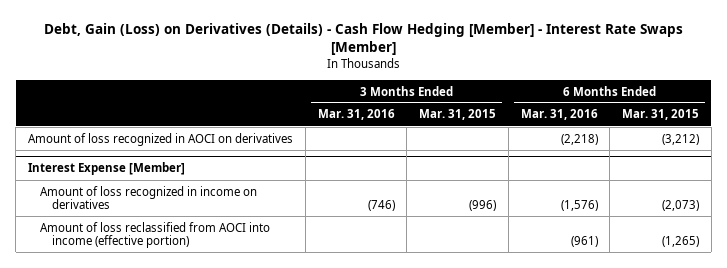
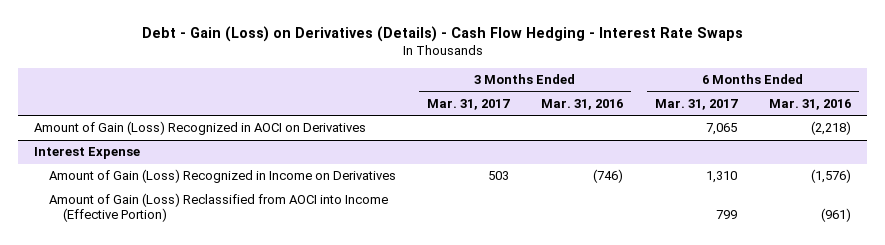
[43,23,683,56] Debt, Gain (Loss) on Derivatives (Details) - Cash Flow Hedging [Member] - Interest Rate Swaps [Member] -> [141,25,743,42] Debt - Gain (Loss) on Derivatives (Details) - Cash Flow Hedging - Interest Rate Swaps
[419,109,497,121] Mar. 31, 2015 -> none
[621,109,699,121] Mar. 31, 2015 -> none
none -> [427,99,511,111] Mar. 31, 2017
none -> [655,99,739,111] Mar. 31, 2017
[28,132,294,146] Amount of loss recognized in AOCI on derivatives -> [34,121,367,136] Amount of Gain (Loss) Recognized in AOCI on Derivatives
[28,162,186,176] Interest Expense [Member] -> [34,147,141,160] Interest Expense
[40,185,258,210] Amount of loss recognized in income on derivatives -> [48,169,396,184] Amount of Gain (Loss) Recognized in Income on Derivatives
[40,221,271,249] Amount of loss reclassified from AOCI into income (effective portion) -> [48,193,388,223] Amount of Gain (Loss) Reclassified from AOCI into Income (Effective Portion)

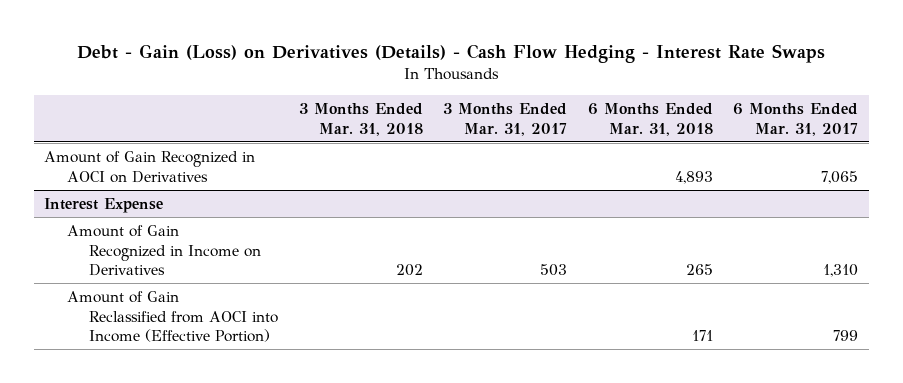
[541,99,624,111] Mar. 31, 2016 -> none
[769,99,852,111] Mar. 31, 2016 -> none
none -> [298,102,423,136] 3 Months Ended Mar. 31, 2018
none -> [587,102,713,136] 6 Months Ended Mar. 31, 2018
[34,121,367,136] Amount of Gain (Loss) Recognized in AOCI on Derivatives -> [44,150,256,183] Amount of Gain Recognized in AOCI on Derivatives
[48,169,396,184] Amount of Gain (Loss) Recognized in Income on Derivatives -> [66,224,262,277] Amount of Gain Recognized in Income on Derivatives
[48,193,388,223] Amount of Gain (Loss) Reclassified from AOCI into Income (Effective Portion) -> [66,290,279,343] Amount of Gain Reclassified from AOCI into Income (Effective Portion)

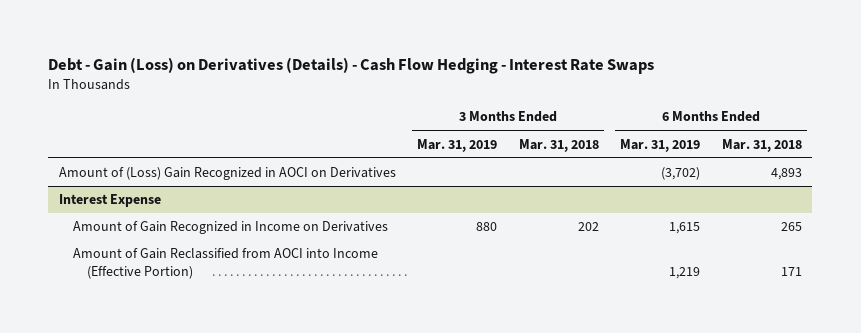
[443,102,568,136] 3 Months Ended Mar. 31, 2017 -> none
[733,102,859,136] 6 Months Ended Mar. 31, 2017 -> none
none -> [417,138,498,152] Mar. 31, 2019
none -> [620,138,701,152] Mar. 31, 2019
[44,150,256,183] Amount of Gain Recognized in AOCI on Derivatives -> [58,167,396,181] Amount of (Loss) Gain Recognized in AOCI on Derivatives

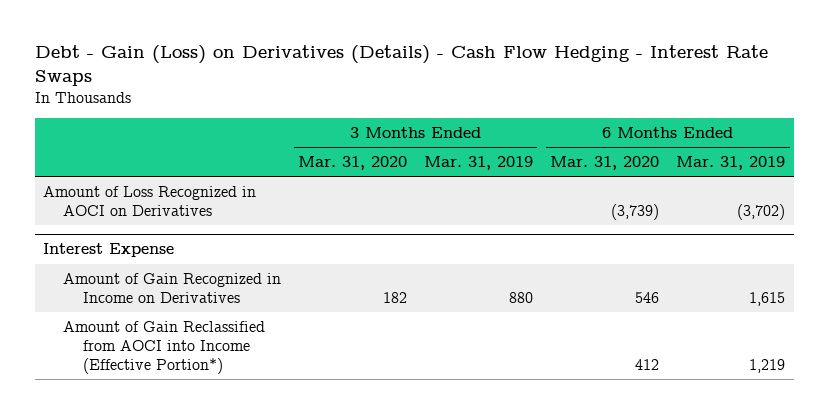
[518,138,599,152] Mar. 31, 2018 -> none
[721,138,802,152] Mar. 31, 2018 -> none
none -> [298,155,408,170] Mar. 31, 2020
none -> [550,155,660,170] Mar. 31, 2020
[58,167,396,181] Amount of (Loss) Gain Recognized in AOCI on Derivatives -> [43,185,257,216] Amount of Loss Recognized in AOCI on Derivatives
[73,248,379,279] Amount of Gain Reclassified from AOCI into Income (Effective Portion) -> [62,320,265,374] Amount of Gain Reclassified from AOCI into Income (Effective Portion*)

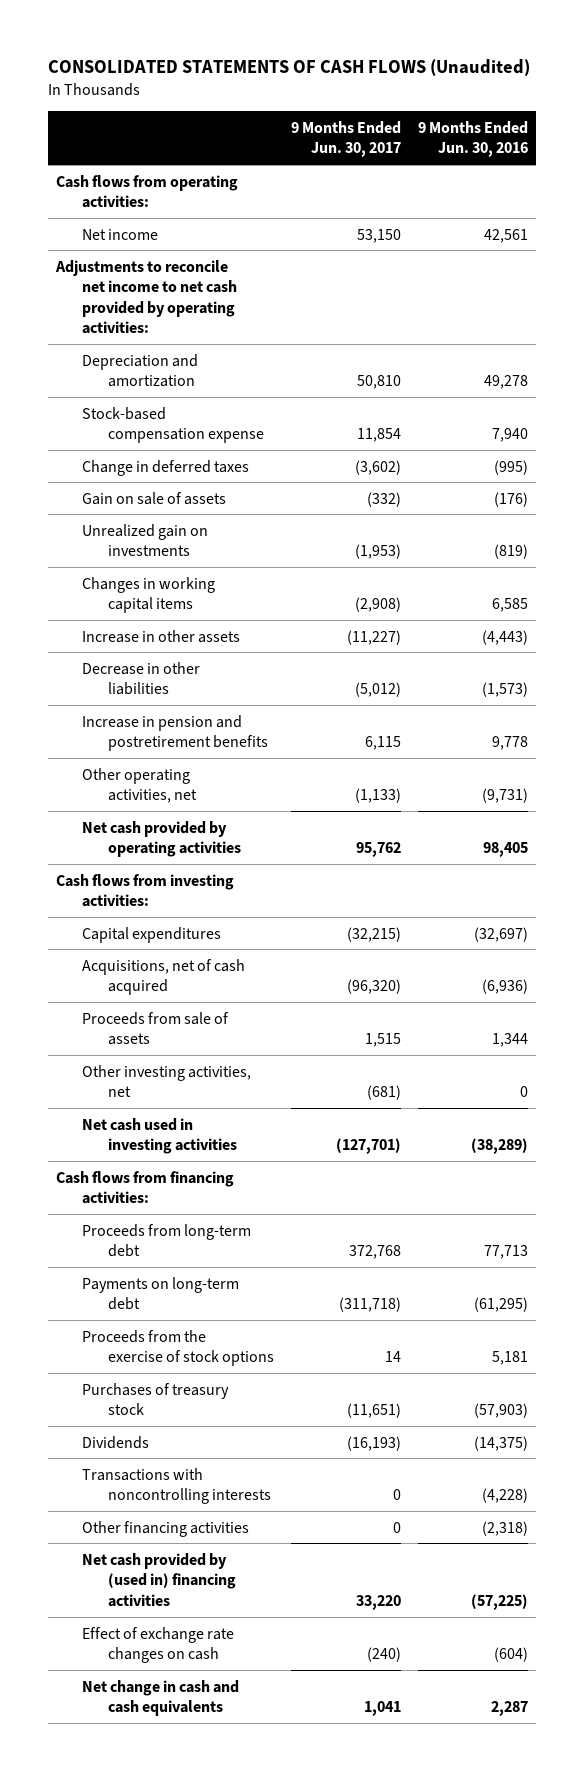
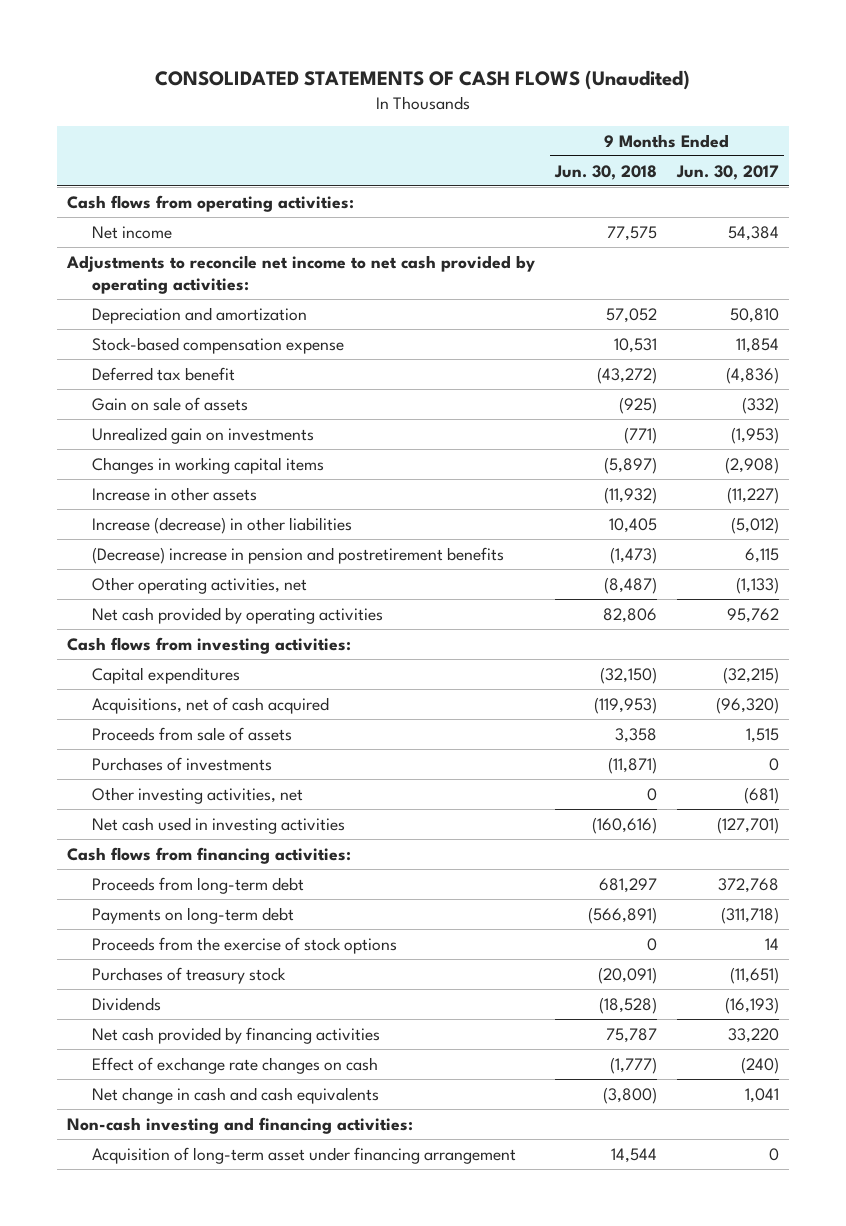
[417,120,528,158] 9 Months Ended Jun. 30, 2016 -> none
none -> [553,164,657,180] Jun. 30, 2018
[356,228,401,243] 53,150 -> [727,225,779,241] 54,384
[82,459,250,476] Change in deferred taxes -> [92,366,236,381] Deferred tax benefit
[354,459,401,475] (3,602) -> [725,366,779,384] (4,836)
[82,661,201,696] Decrease in other liabilities -> [92,516,353,534] Increase (decrease) in other liabilities
[82,714,268,752] Increase in pension and postretirement benefits -> [92,546,505,564] (Decrease) increase in pension and postretirement benefits
none -> [92,756,273,771] Purchases of investments
[82,1467,271,1505] Transactions with noncontrolling interests -> none
[82,1520,250,1537] Other financing activities -> none
[82,1552,236,1607] Net cash provided by (used in) financing activities -> [92,1026,381,1044] Net cash provided by financing activities
none -> [67,1116,414,1134] Non-cash investing and financing activities:
none -> [92,1146,517,1164] Acquisition of long-term asset under financing arrangement

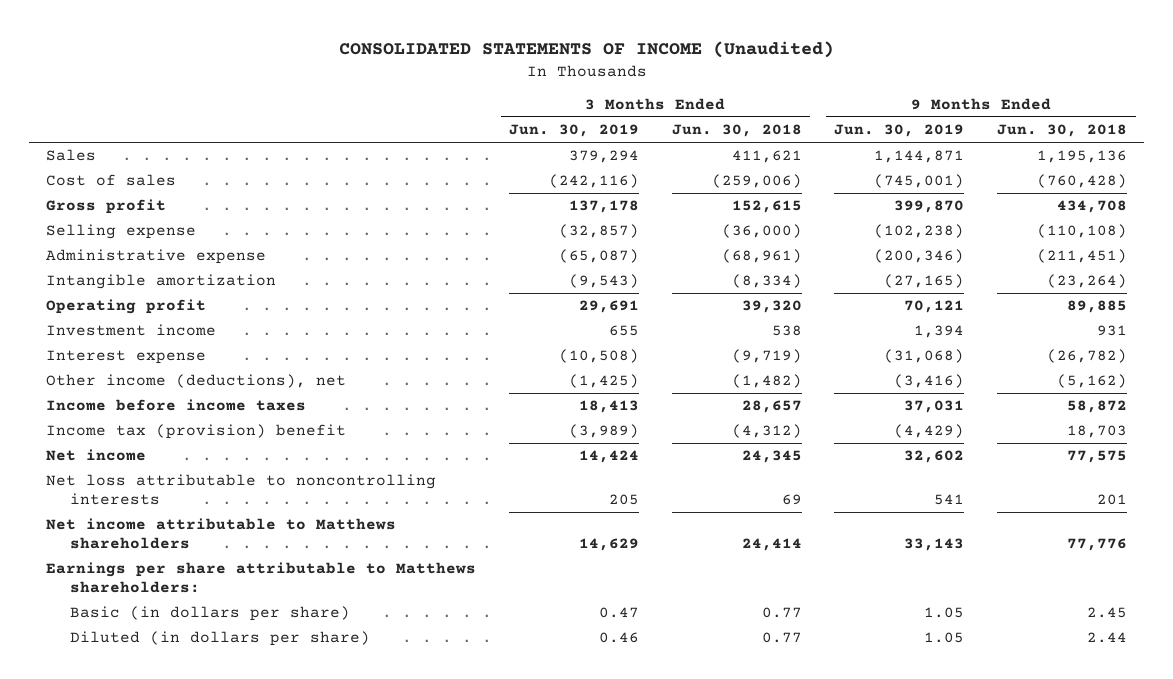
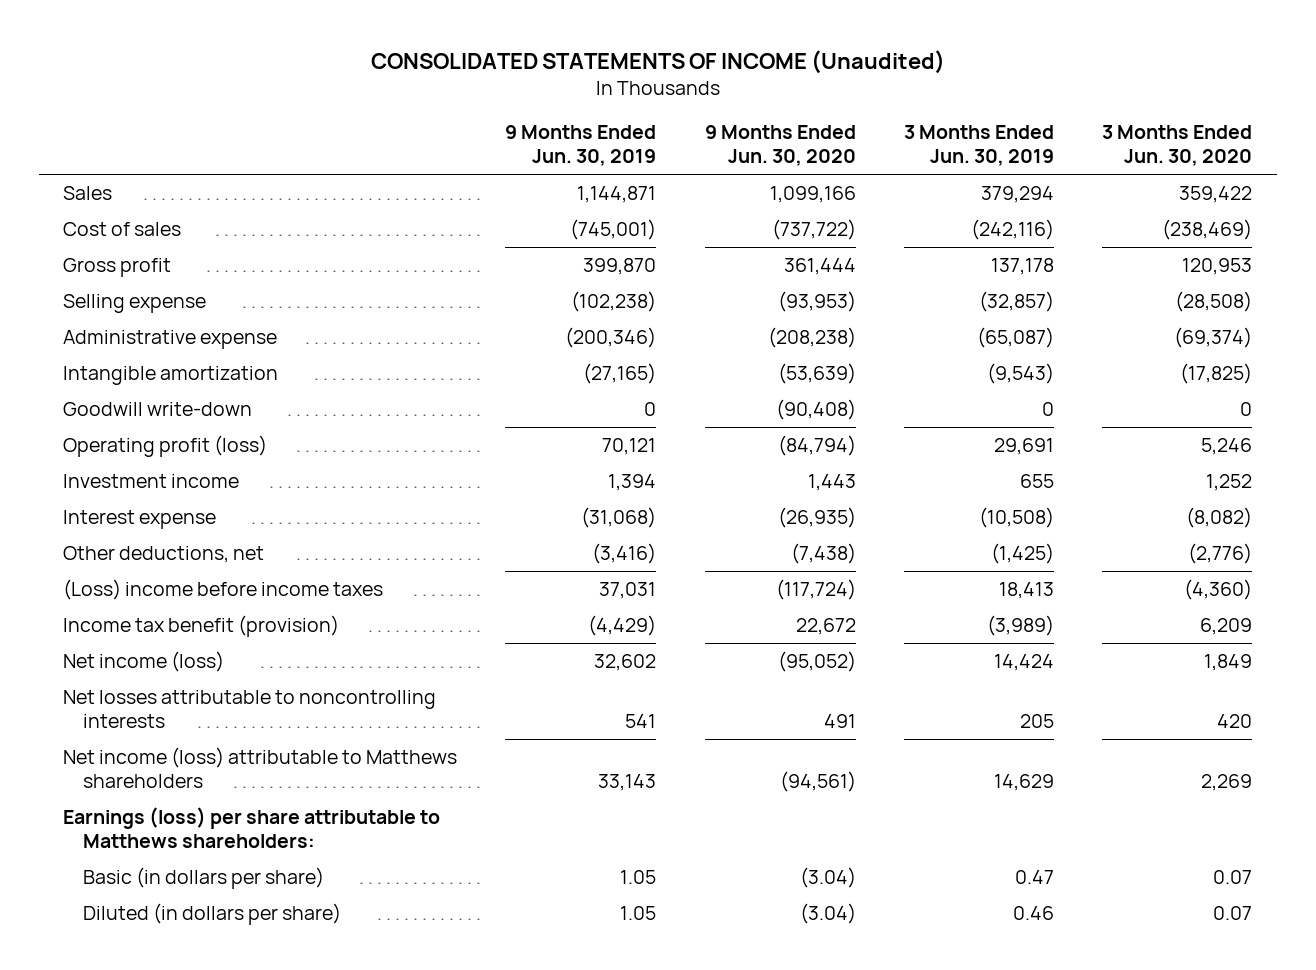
[671,123,802,137] Jun. 30, 2018 -> none
[997,123,1128,137] Jun. 30, 2018 -> none
none -> [704,125,856,167] 9 Months Ended Jun. 30, 2020
none -> [1102,125,1253,167] 3 Months Ended Jun. 30, 2020
none -> [63,401,253,416] Goodwill write-down
[45,299,206,315] Operating profit -> [63,434,268,457] Operating profit (loss)
[45,374,346,389] Other income (deductions), net -> [63,545,265,563] Other deductions, net
[45,399,306,412] Income before income taxes -> [63,578,384,600] (Loss) income before income taxes
[45,424,346,440] Income tax (provision) benefit -> [63,614,340,637] Income tax benefit (provision)
[45,449,146,462] Net income -> [63,650,225,672] Net income (loss)
[45,474,436,505] Net loss attributable to noncontrolling interests -> [63,689,437,729] Net losses attributable to noncontrolling interests
[45,518,396,549] Net income attributable to Matthews shareholders -> [63,746,458,789] Net income (loss) attributable to Matthews shareholders
[45,562,476,593] Earnings per share attributable to Matthews shareholders: -> [63,806,441,849] Earnings (loss) per share attributable to Matthews shareholders:

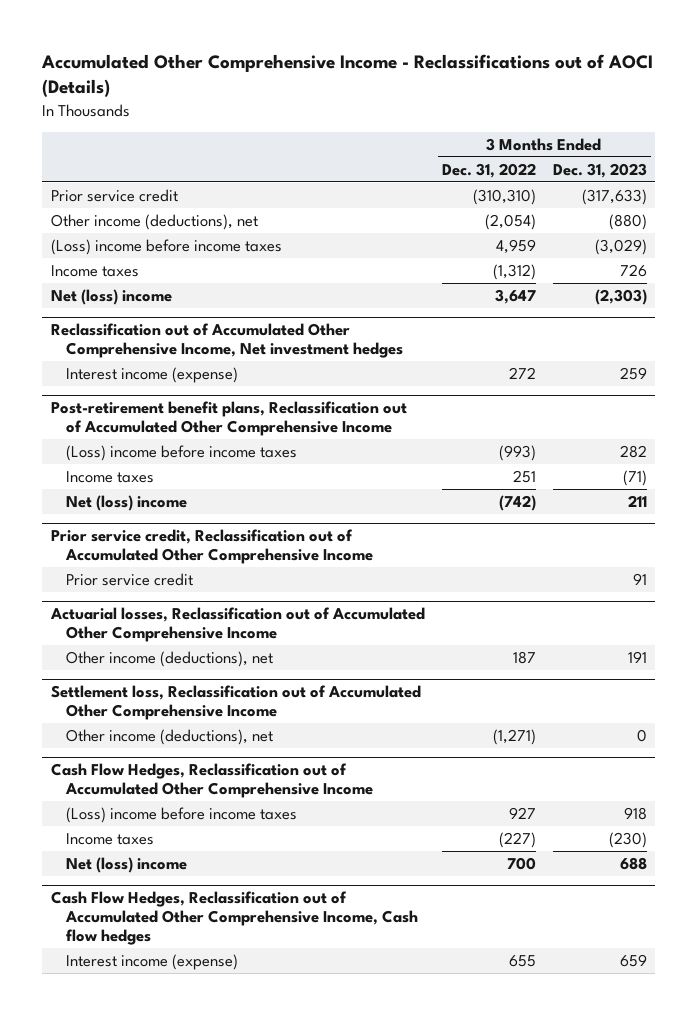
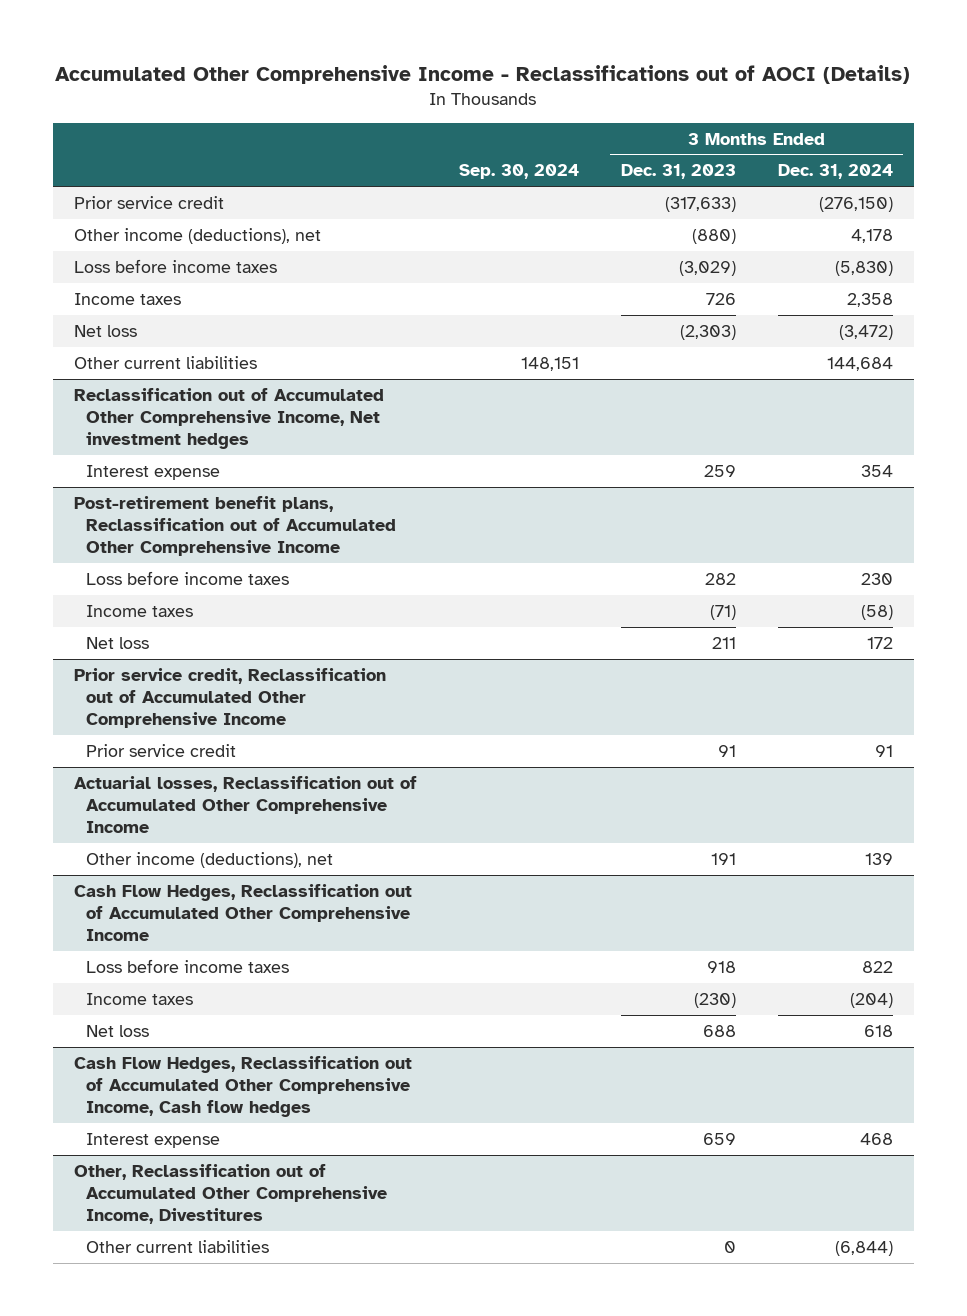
[441,162,536,178] Dec. 31, 2022 -> none
none -> [458,164,579,180] Sep. 30, 2024
none -> [777,164,893,180] Dec. 31, 2024
[50,238,282,255] (Loss) income before income taxes -> [73,258,277,273] Loss before income taxes
[50,288,172,305] Net (loss) income -> [73,324,137,337] Net loss
none -> [73,355,257,369] Other current liabilities
[65,366,238,383] Interest income (expense) -> [86,464,221,480] Interest expense
[65,444,297,461] (Loss) income before income taxes -> [86,570,290,585] Loss before income taxes
[65,494,187,511] Net (loss) income -> [86,636,150,649] Net loss
[50,685,421,721] Settlement loss, Reclassification out of Accumulated Other Comprehensive Income -> none
[65,728,273,745] Other income (deductions), net -> none
[65,806,297,823] (Loss) income before income taxes -> [86,958,290,973] Loss before income taxes
[65,856,187,873] Net (loss) income -> [86,1024,150,1037] Net loss
[65,953,238,970] Interest income (expense) -> [86,1132,221,1148] Interest expense
none -> [73,1163,388,1225] Other, Reclassification out of Accumulated Other Comprehensive Income, Divestitures
none -> [86,1239,270,1253] Other current liabilities

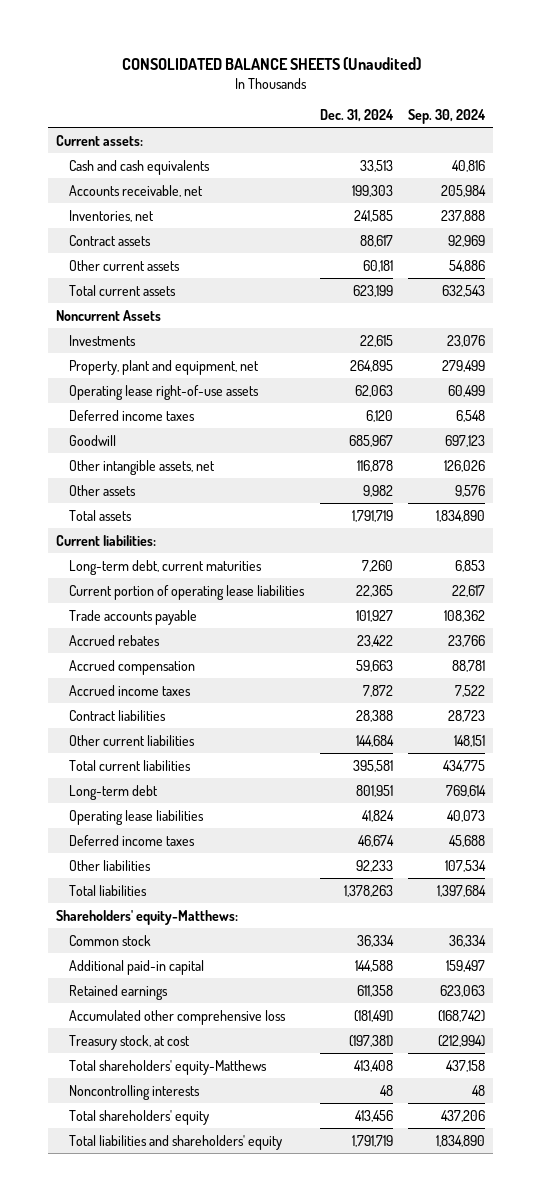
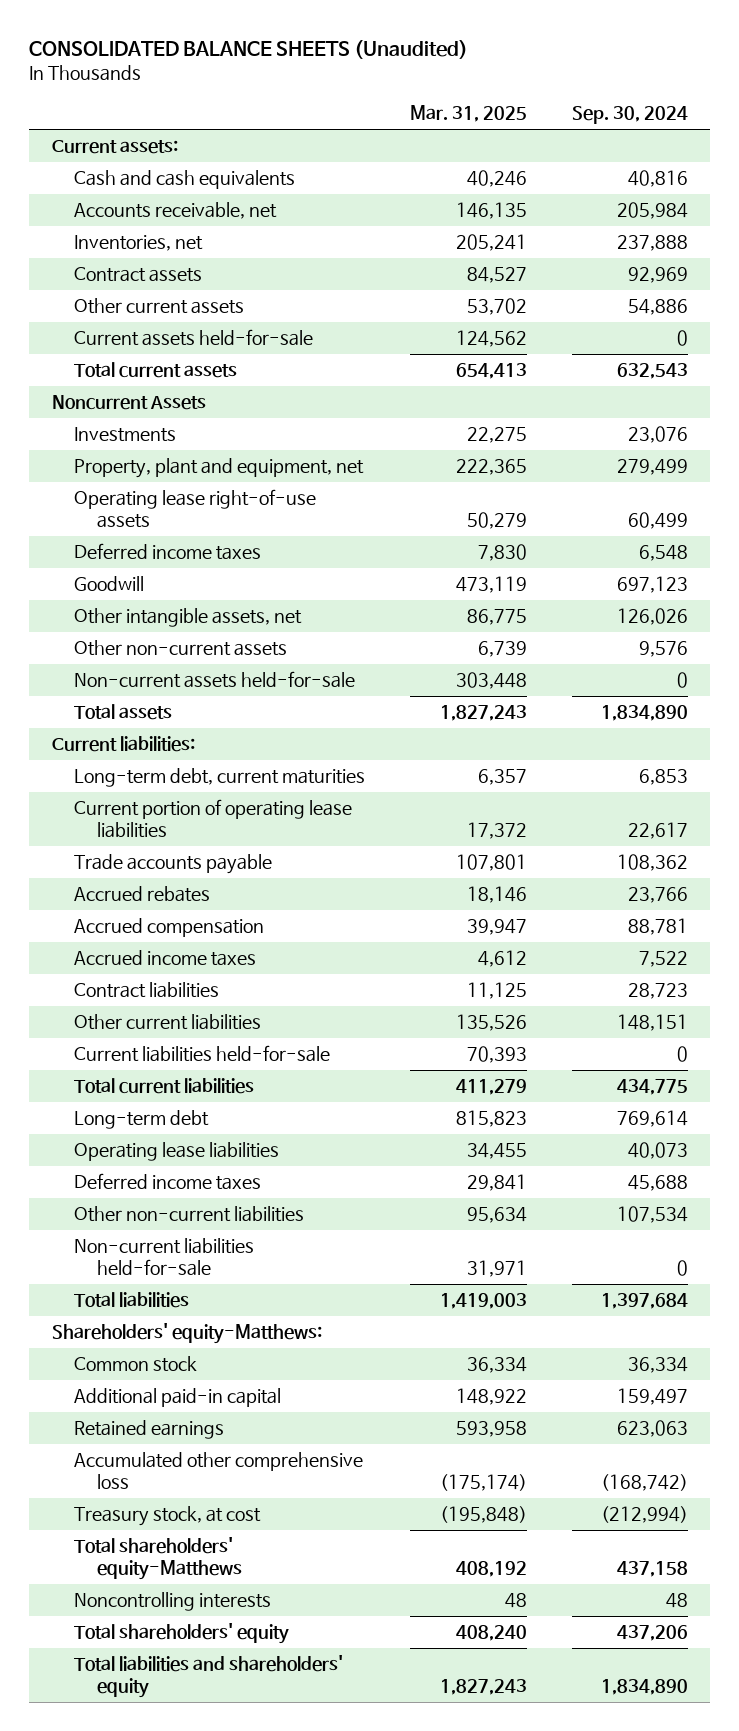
[319,109,394,123] Dec. 31, 2024 -> none
none -> [409,105,527,123] Mar. 31, 2025
none -> [74,329,314,347] Current assets held-for-sale
[69,484,137,496] Other assets -> [74,640,288,657] Other non-current assets
none -> [74,671,356,689] Non-current assets held-for-sale
none -> [74,1045,331,1063] Current liabilities held-for-sale
[69,859,152,871] Other liabilities -> [74,1206,305,1223] Other non-current liabilities
none -> [74,1238,255,1276] Non-current liabilities held-for-sale

